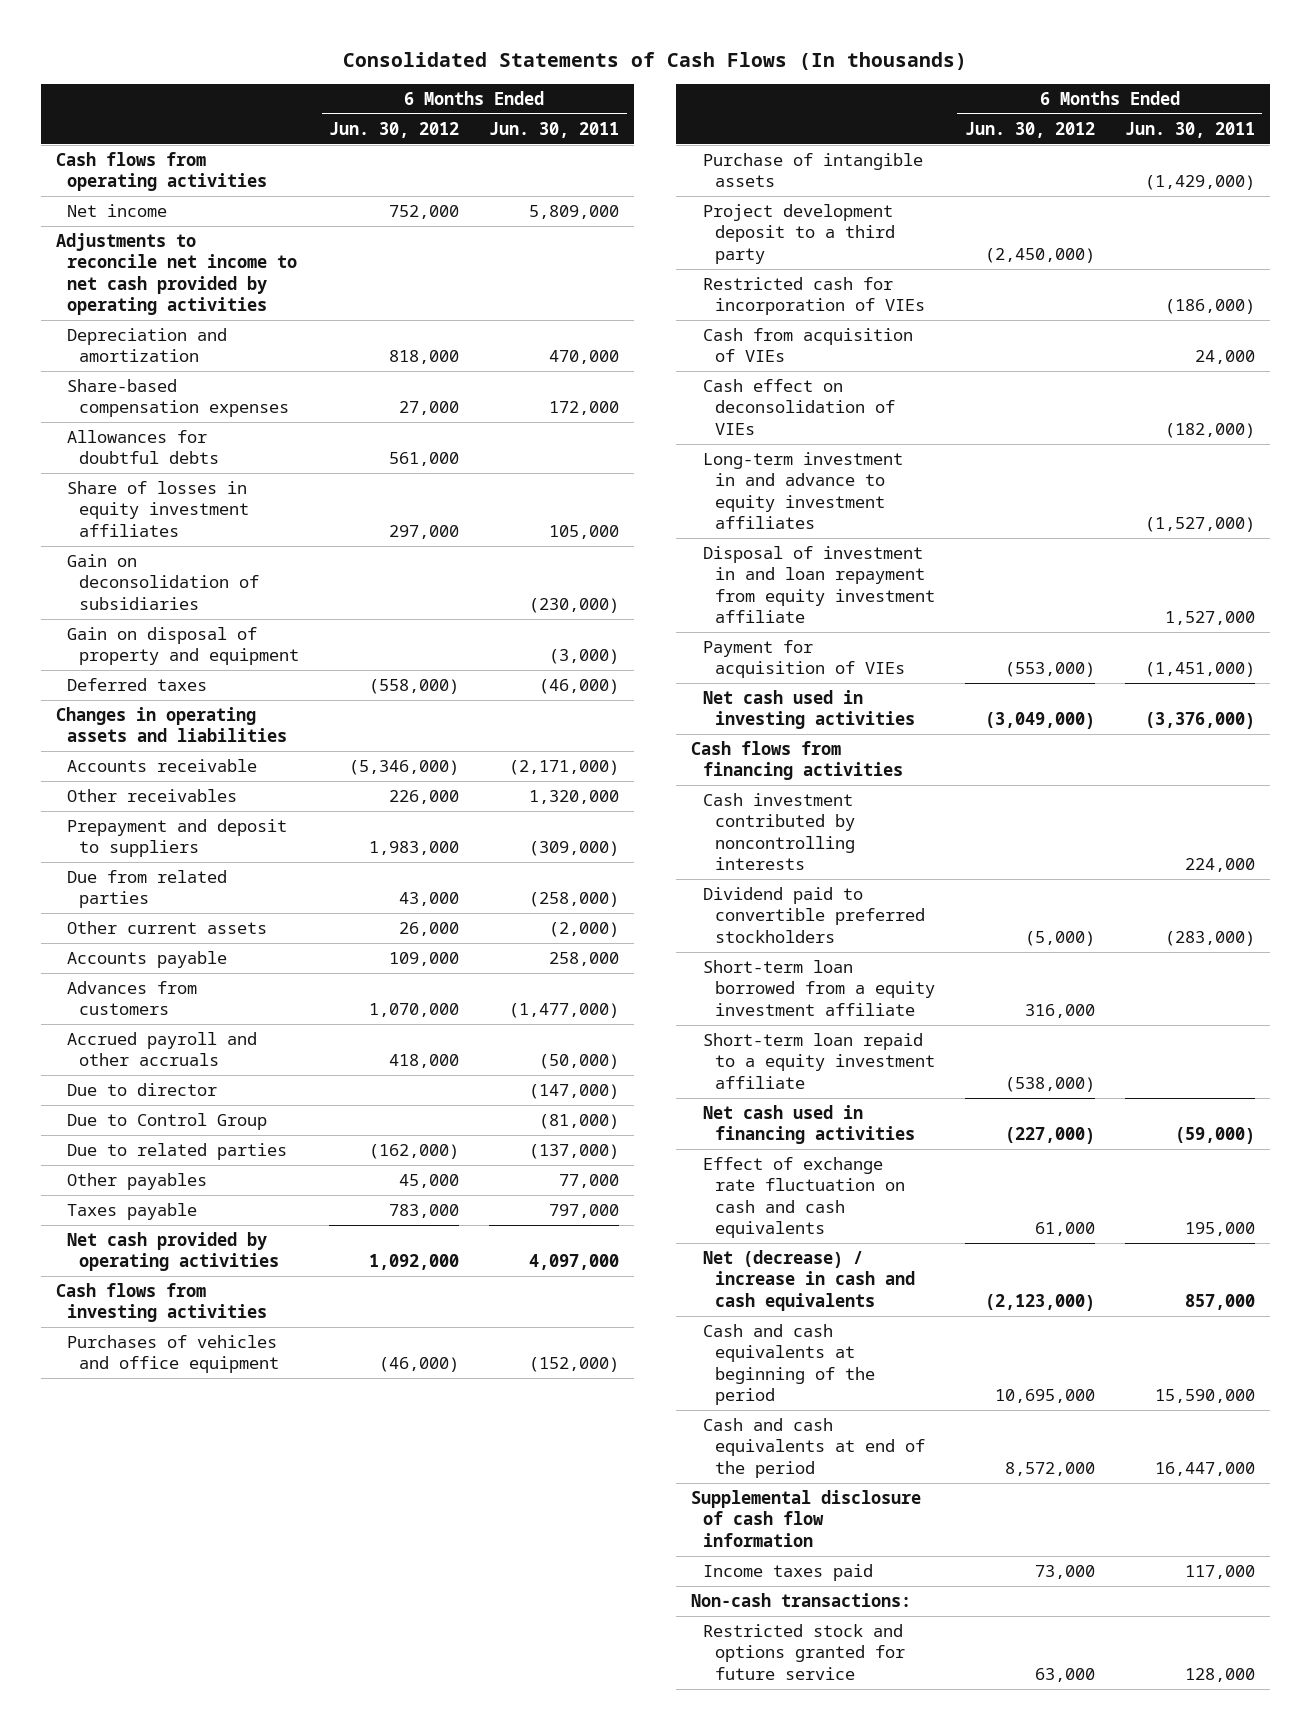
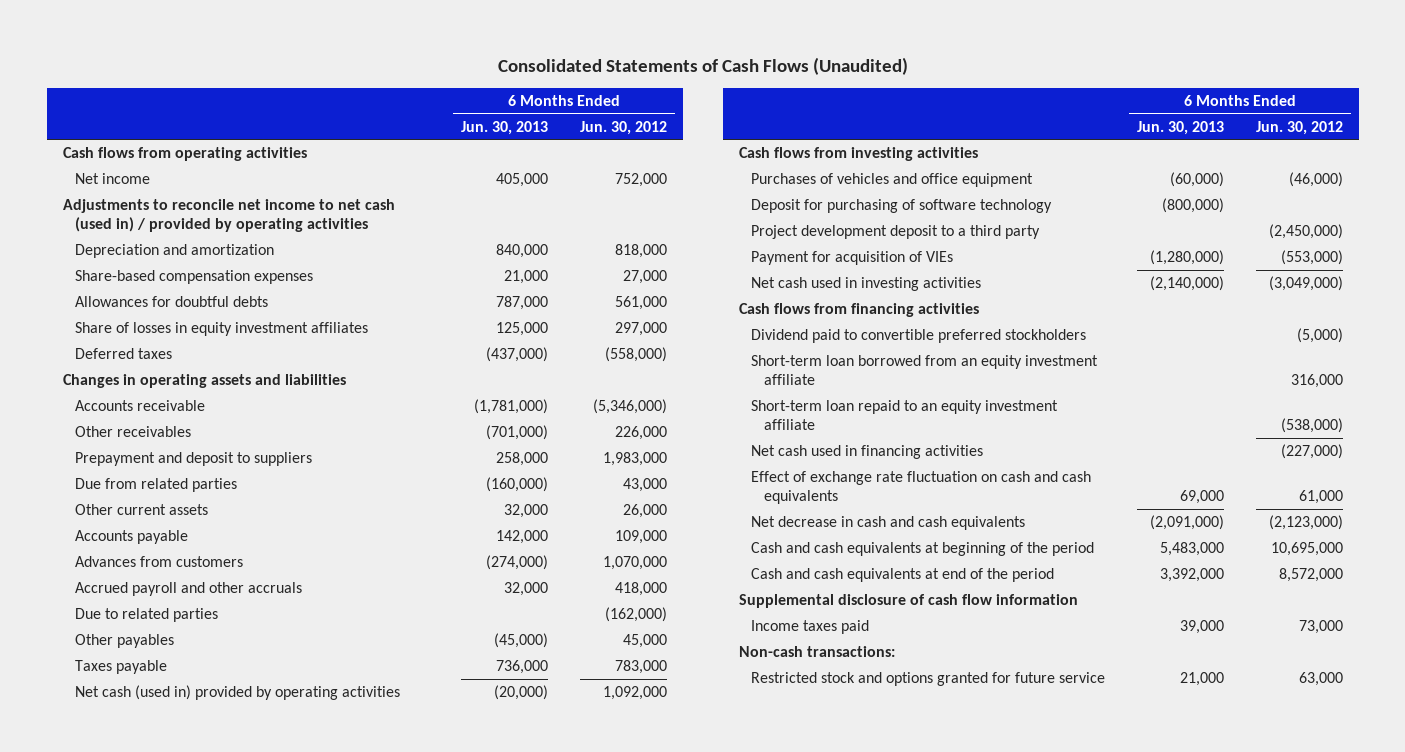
[343,51,968,70] Consolidated Statements of Cash Flows (In thousands) -> [497,56,908,75] Consolidated Statements of Cash Flows (Unaudited)
[489,121,620,138] Jun. 30, 2011 -> none
none -> [461,120,549,135] Jun. 30, 2013
[55,233,298,316] Adjustments to reconcile net income to net cash provided by operating activities -> [62,199,395,232] Adjustments to reconcile net income to net cash (used in) / provided by operating activities
[67,554,260,610] Gain on deconsolidation of subsidiaries -> none
[67,627,300,666] Gain on disposal of property and equipment -> none
[67,1083,218,1097] Due to director -> none
[67,1113,268,1131] Due to Control Group -> none
[67,1232,280,1272] Net cash provided by operating activities -> [75,685,401,701] Net cash (used in) provided by operating activities
[703,153,924,188] Purchase of intangible assets -> none
none -> [751,199,1053,214] Deposit for purchasing of software technology
[703,277,926,316] Restricted cash for incorporation of VIEs -> none
[703,328,914,363] Cash from acquisition of VIEs -> none
[703,379,896,435] Cash effect on deconsolidation of VIEs -> none
[703,452,904,530] Long-term investment in and advance to equity investment affiliates -> none
[703,546,936,624] Disposal of investment in and loan repayment from equity investment affiliate -> none
[703,793,856,871] Cash investment contributed by noncontrolling interests -> none
[703,960,936,1016] Short-term loan borrowed from a equity investment affiliate -> [751,355,1099,385] Short-term loan borrowed from an equity investment affiliate
[703,1033,936,1089] Short-term loan repaid to a equity investment affiliate -> [751,400,1059,430] Short-term loan repaid to an equity investment affiliate
[703,1250,916,1311] Net (decrease) / increase in cash and cash equivalents -> [751,516,1026,531] Net decrease in cash and cash equivalents

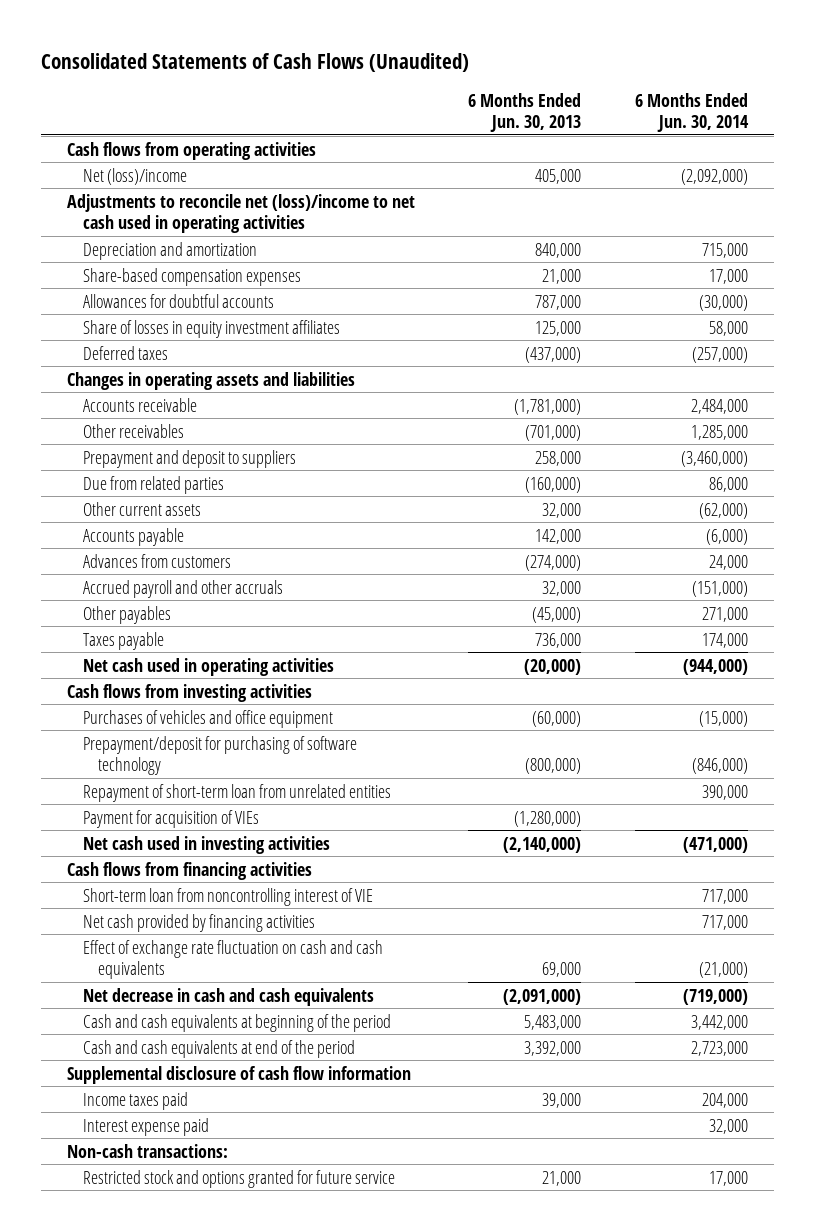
[579,120,667,135] Jun. 30, 2012 -> none
none -> [634,92,749,133] 6 Months Ended Jun. 30, 2014
[75,173,151,185] Net income -> [82,167,187,185] Net (loss)/income
[62,199,395,232] Adjustments to reconcile net income to net cash (used in) / provided by operating activities -> [67,193,416,234] Adjustments to reconcile net (loss)/income to net cash used in operating activities
[75,296,269,308] Allowances for doubtful debts -> [82,293,274,308] Allowances for doubtful accounts
[75,608,219,623] Due to related parties -> none
[75,685,401,701] Net cash (used in) provided by operating activities -> [82,657,334,676] Net cash used in operating activities
[751,225,1041,240] Project development deposit to a third party -> none
[751,199,1053,214] Deposit for purchasing of software technology -> [82,735,357,776] Prepayment/deposit for purchasing of software technology
none -> [82,783,391,802] Repayment of short-term loan from unrelated entities
[751,329,1087,344] Dividend paid to convertible preferred stockholders -> none
[751,355,1099,385] Short-term loan borrowed from an equity investment affiliate -> none
[751,400,1059,430] Short-term loan repaid to an equity investment affiliate -> none
none -> [82,887,373,906] Short-term loan from noncontrolling interest of VIE
[751,445,984,460] Net cash used in financing activities -> [82,913,315,932] Net cash provided by financing activities
none -> [82,1117,209,1136] Interest expense paid

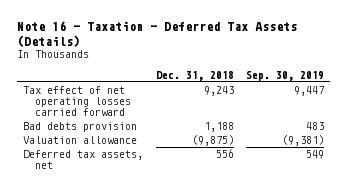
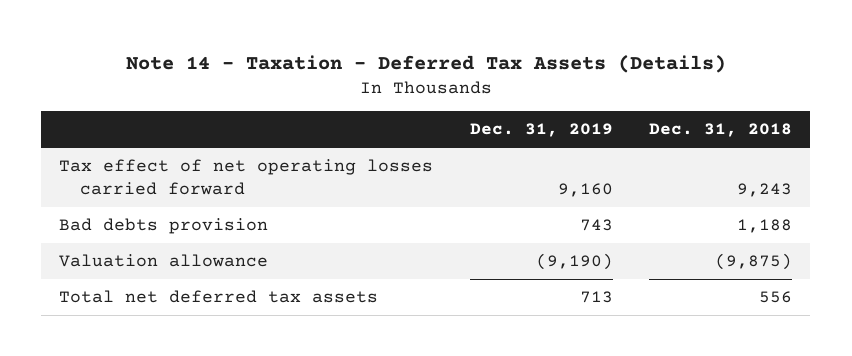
[16,21,297,47] Note 16 - Taxation - Deferred Tax Assets (Details) -> [125,55,726,74] Note 14 - Taxation - Deferred Tax Assets (Details)
[245,70,324,81] Sep. 30, 2019 -> none
none -> [469,123,613,138] Dec. 31, 2019
[23,150,144,170] Deferred tax assets, net -> [59,290,379,304] Total net deferred tax assets

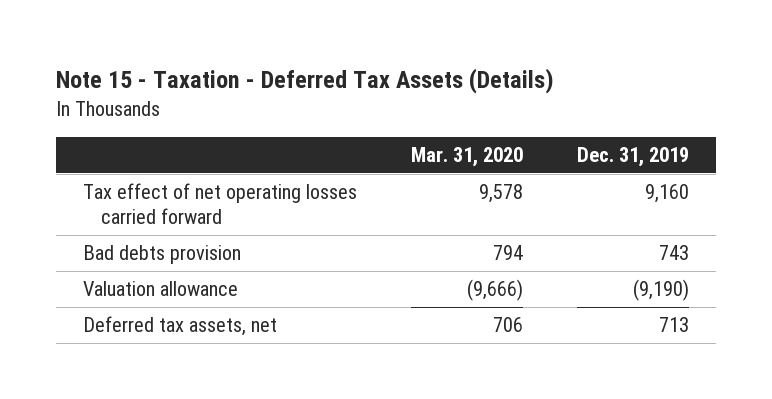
[125,55,726,74] Note 14 - Taxation - Deferred Tax Assets (Details) -> [55,68,554,95] Note 15 - Taxation - Deferred Tax Assets (Details)
[649,123,793,138] Dec. 31, 2018 -> none
none -> [411,147,524,168] Mar. 31, 2020
[59,290,379,304] Total net deferred tax assets -> [83,316,278,337] Deferred tax assets, net

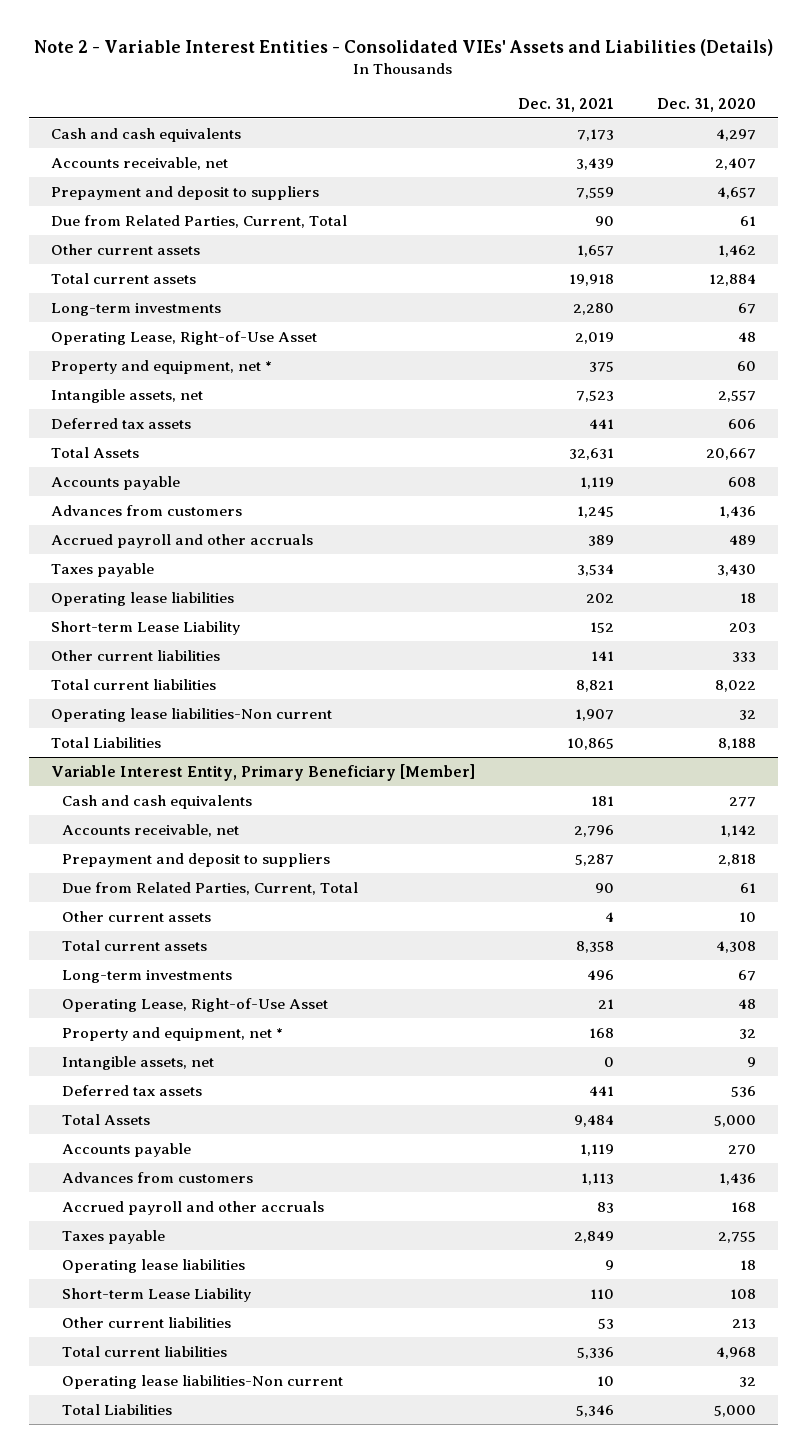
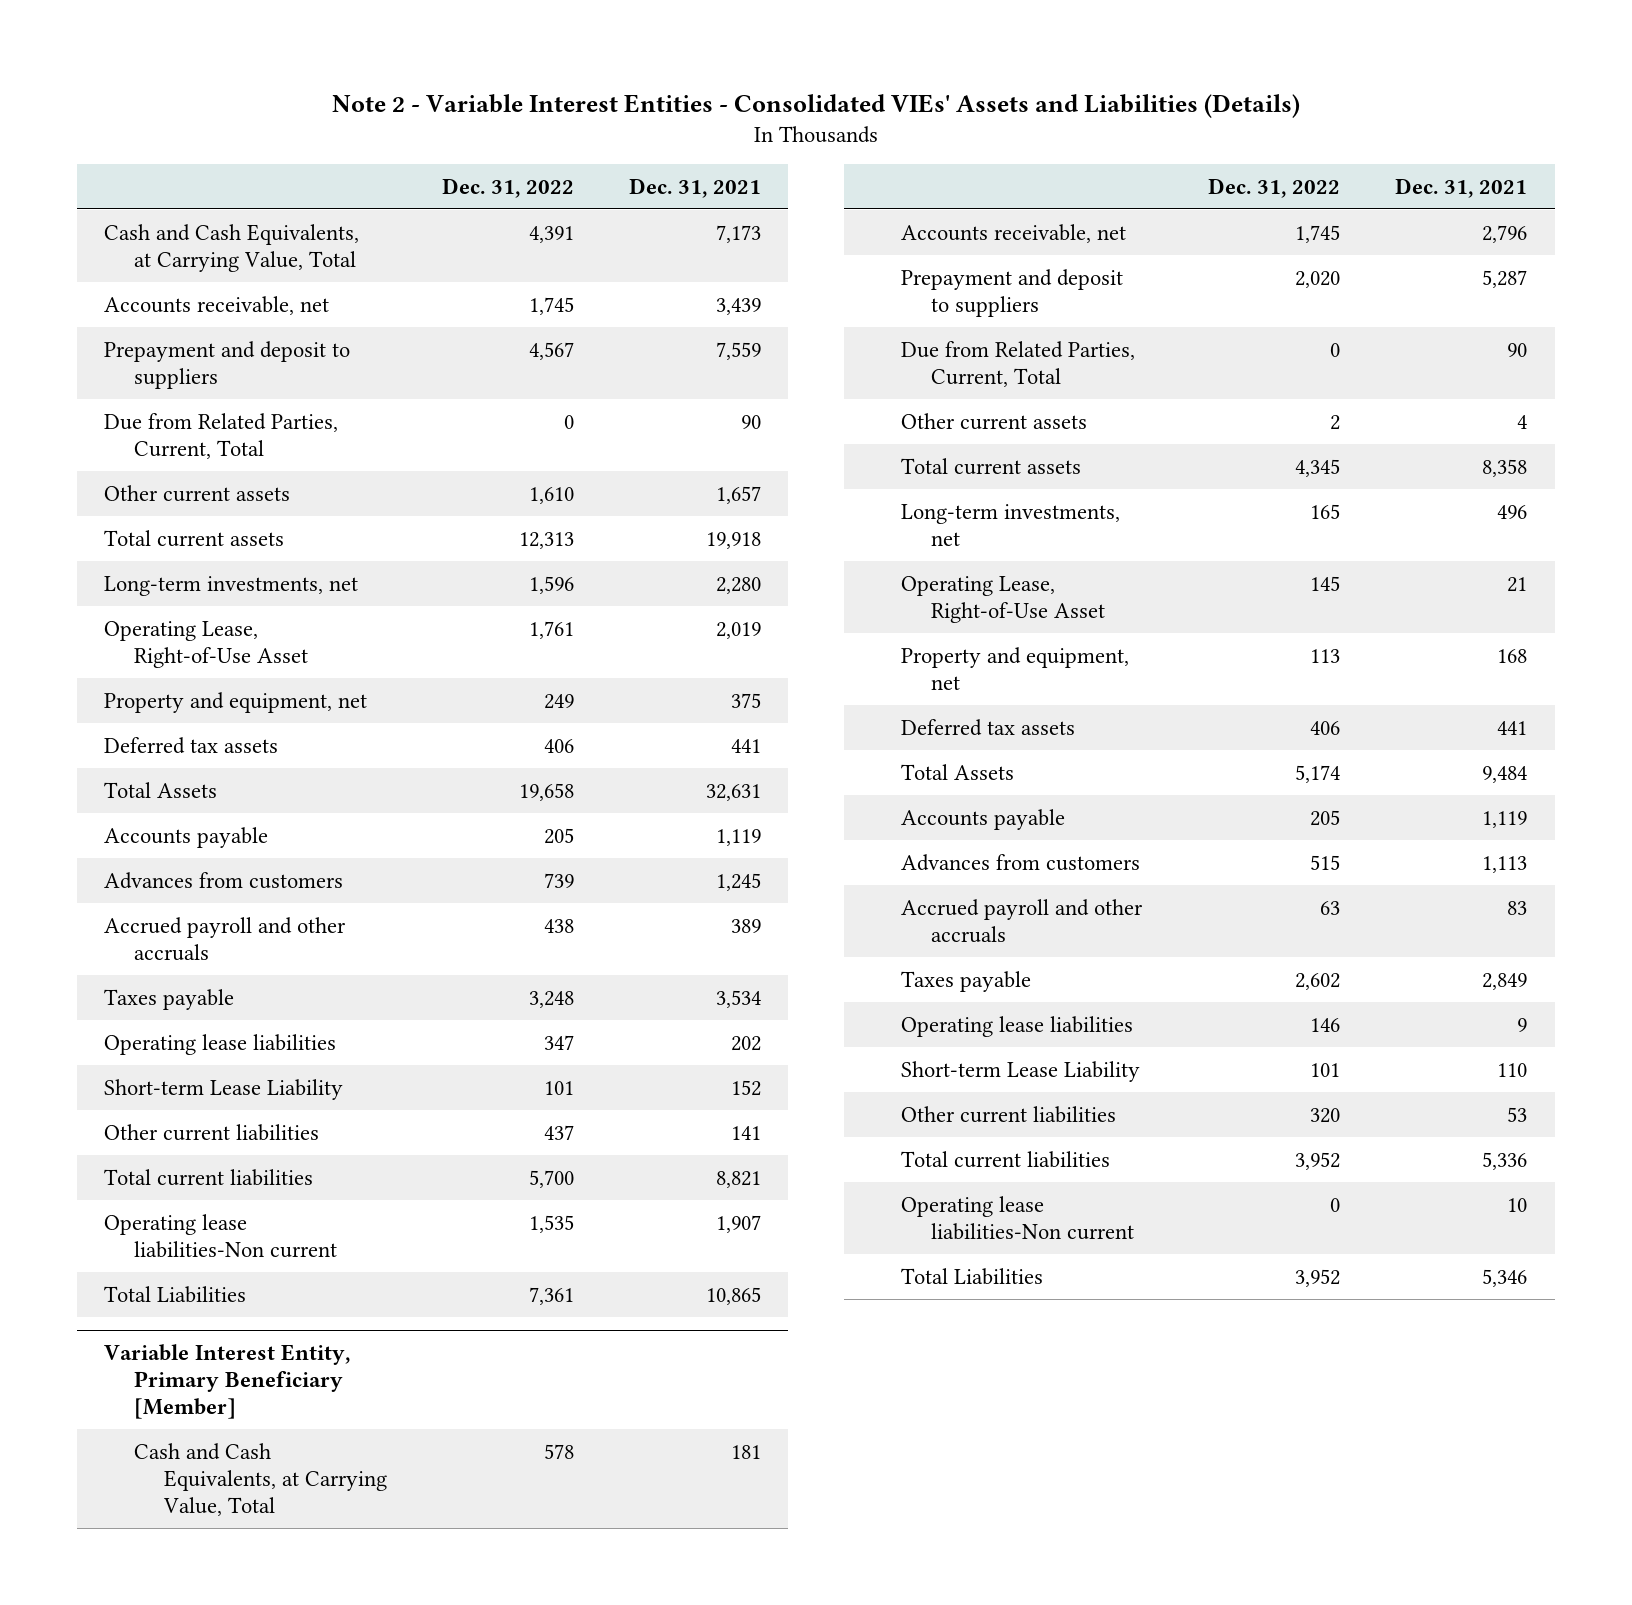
[657,97,757,112] Dec. 31, 2020 -> none
none -> [441,177,574,198] Dec. 31, 2022
[50,127,241,142] Cash and cash equivalents -> [104,223,360,272] Cash and Cash Equivalents, at Carrying Value, Total
[50,302,221,316] Long-term investments -> [104,575,359,596] Long-term investments, net
[50,388,203,403] Intangible assets, net -> none
[50,359,272,374] Property and equipment, net * -> [104,691,368,713] Property and equipment, net
[61,794,252,809] Cash and cash equivalents -> [134,1442,387,1516] Cash and Cash Equivalents, at Carrying Value, Total
[61,969,232,983] Long-term investments -> [900,503,1120,546] Long-term investments, net
[61,1055,214,1070] Intangible assets, net -> none
[61,1026,283,1041] Property and equipment, net * -> [900,646,1129,690] Property and equipment, net

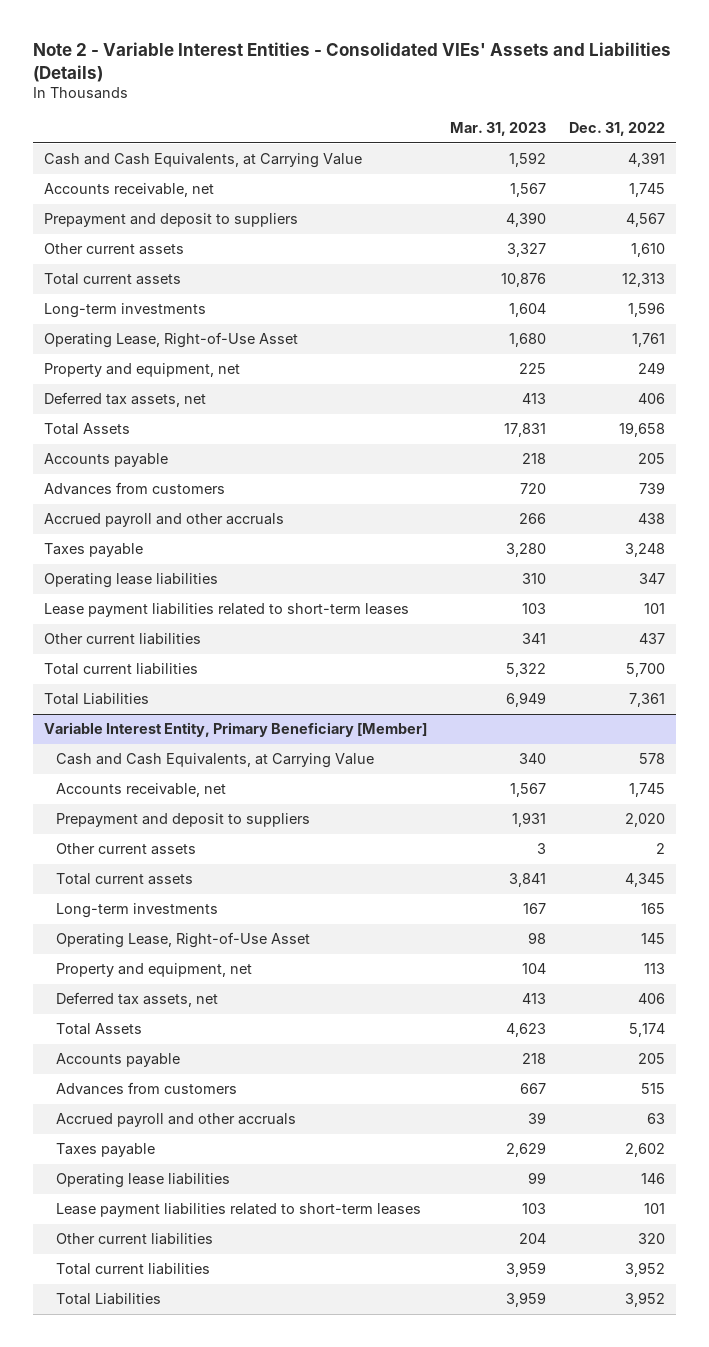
[628,177,761,198] Dec. 31, 2021 -> none
none -> [449,122,546,137] Mar. 31, 2023
[104,223,360,272] Cash and Cash Equivalents, at Carrying Value, Total -> [44,153,363,169] Cash and Cash Equivalents, at Carrying Value
[104,412,339,459] Due from Related Parties, Current, Total -> none
[104,575,359,596] Long-term investments, net -> [44,303,207,319] Long-term investments
[104,736,279,754] Deferred tax assets -> [44,392,207,408] Deferred tax assets, net
[104,1078,344,1100] Short-term Lease Liability -> [44,603,410,618] Lease payment liabilities related to short-term leases
[104,1213,338,1258] Operating lease liabilities-Non current -> none
[134,1442,387,1516] Cash and Cash Equivalents, at Carrying Value, Total -> [56,753,375,769] Cash and Cash Equivalents, at Carrying Value
[900,340,1135,387] Due from Related Parties, Current, Total -> none
[900,503,1120,546] Long-term investments, net -> [56,903,219,919] Long-term investments
[900,718,1075,736] Deferred tax assets -> [56,992,219,1008] Deferred tax assets, net
[900,1060,1140,1082] Short-term Lease Liability -> [56,1203,422,1218] Lease payment liabilities related to short-term leases
[900,1195,1134,1240] Operating lease liabilities-Non current -> none

